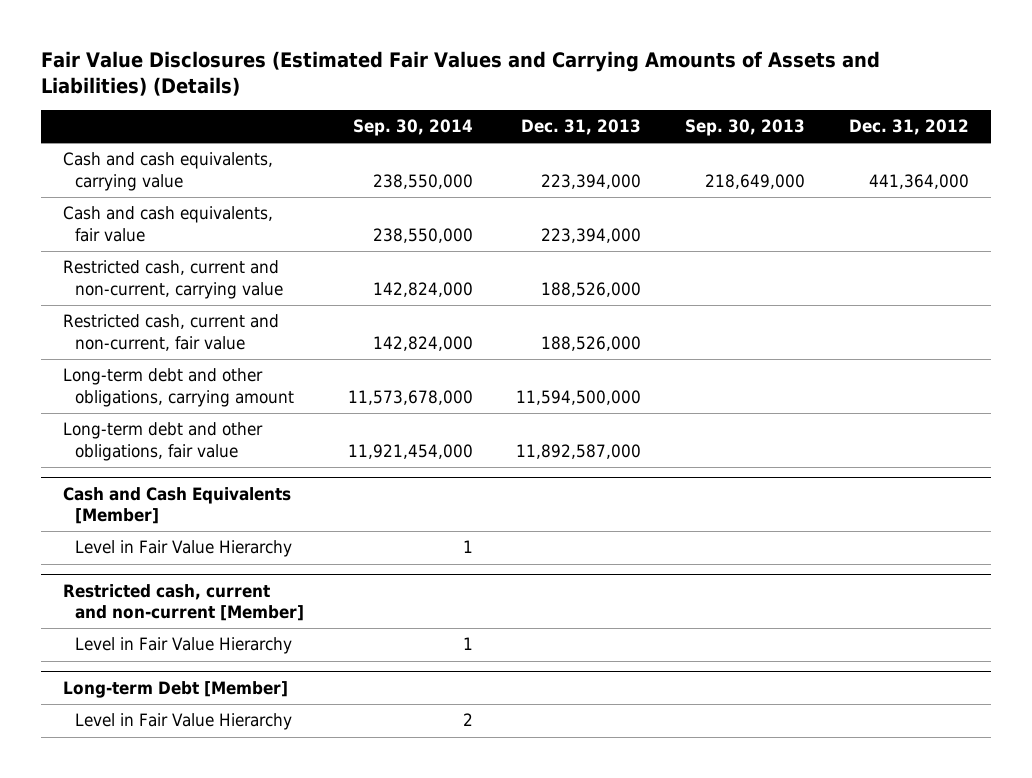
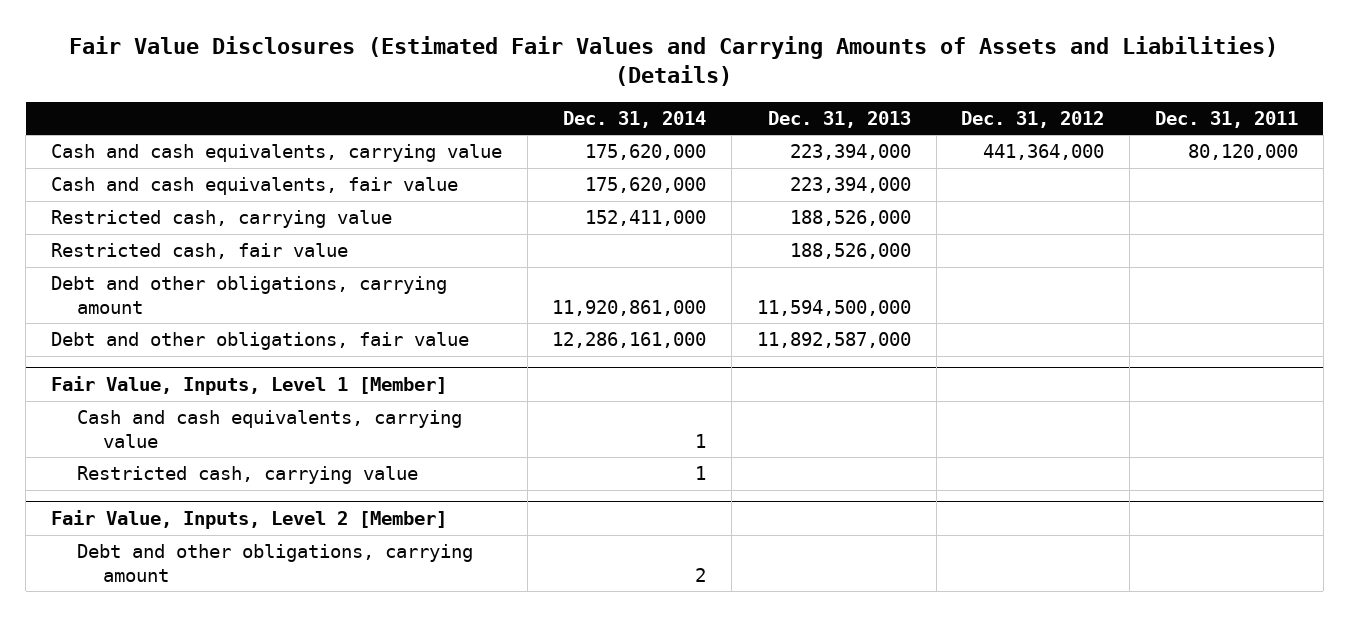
[352,118,473,136] Sep. 30, 2014 -> none
[685,118,806,136] Sep. 30, 2013 -> none
none -> [563,110,707,128] Dec. 31, 2014
none -> [1155,110,1299,128] Dec. 31, 2011
[62,486,291,525] Cash and Cash Equivalents [Member] -> none
[74,540,292,558] Level in Fair Value Hierarchy -> none
[62,583,304,622] Restricted cash, current and non-current [Member] -> none
[74,637,292,655] Level in Fair Value Hierarchy -> none
[62,680,288,698] Long-term Debt [Member] -> none
[74,713,292,731] Level in Fair Value Hierarchy -> none
[62,260,283,299] Restricted cash, current and non-current, carrying value -> [50,210,392,229] Restricted cash, carrying value
[62,314,279,351] Restricted cash, current and non-current, fair value -> [50,243,348,260] Restricted cash, fair value
[62,368,294,407] Long-term debt and other obligations, carrying amount -> [50,276,447,314] Debt and other obligations, carrying amount
[62,422,263,461] Long-term debt and other obligations, fair value -> [50,332,469,351] Debt and other obligations, fair value
none -> [50,376,447,396] Fair Value, Inputs, Level 1 [Member]
none -> [76,410,462,448] Cash and cash equivalents, carrying value
none -> [76,466,418,485] Restricted cash, carrying value
none -> [50,510,447,530] Fair Value, Inputs, Level 2 [Member]
none -> [76,544,473,582] Debt and other obligations, carrying amount

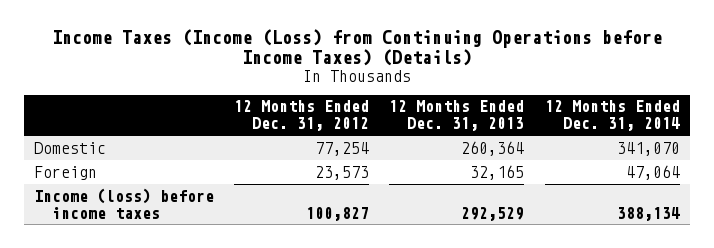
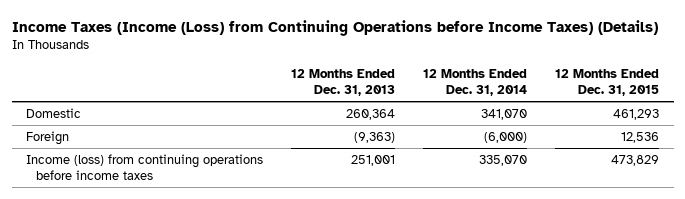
[234,100,370,132] 12 Months Ended Dec. 31, 2012 -> none
none -> [555,68,660,96] 12 Months Ended Dec. 31, 2015
[470,164,525,180] 32,165 -> [354,131,396,143] (9,363)
[625,164,680,180] 47,064 -> [484,131,528,143] (6,000)
[33,187,214,219] Income (loss) before income taxes -> [25,153,263,180] Income (loss) from continuing operations before income taxes
[461,206,525,221] 292,529 -> [351,154,396,166] 251,001
[616,206,680,221] 388,134 -> [479,154,528,166] 335,070

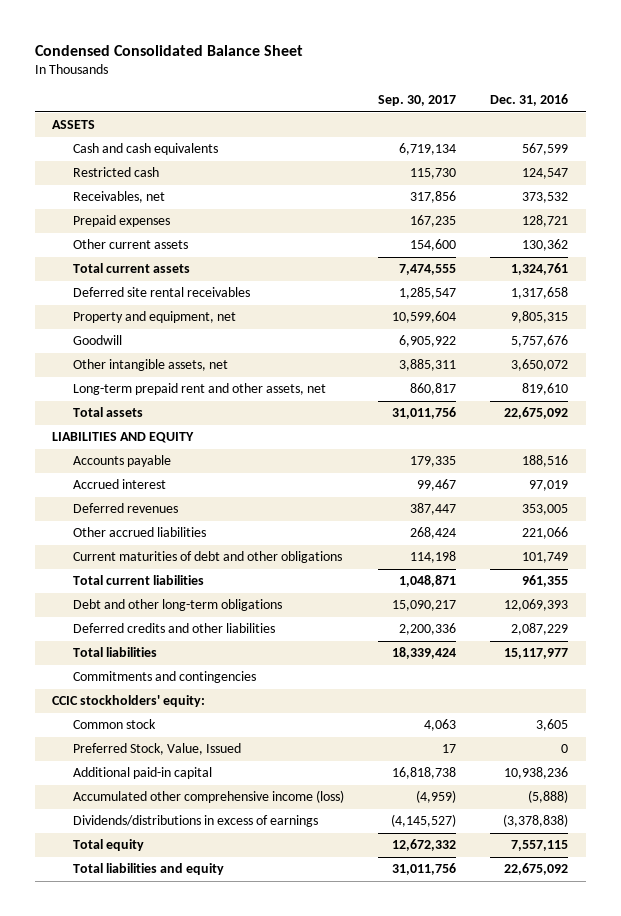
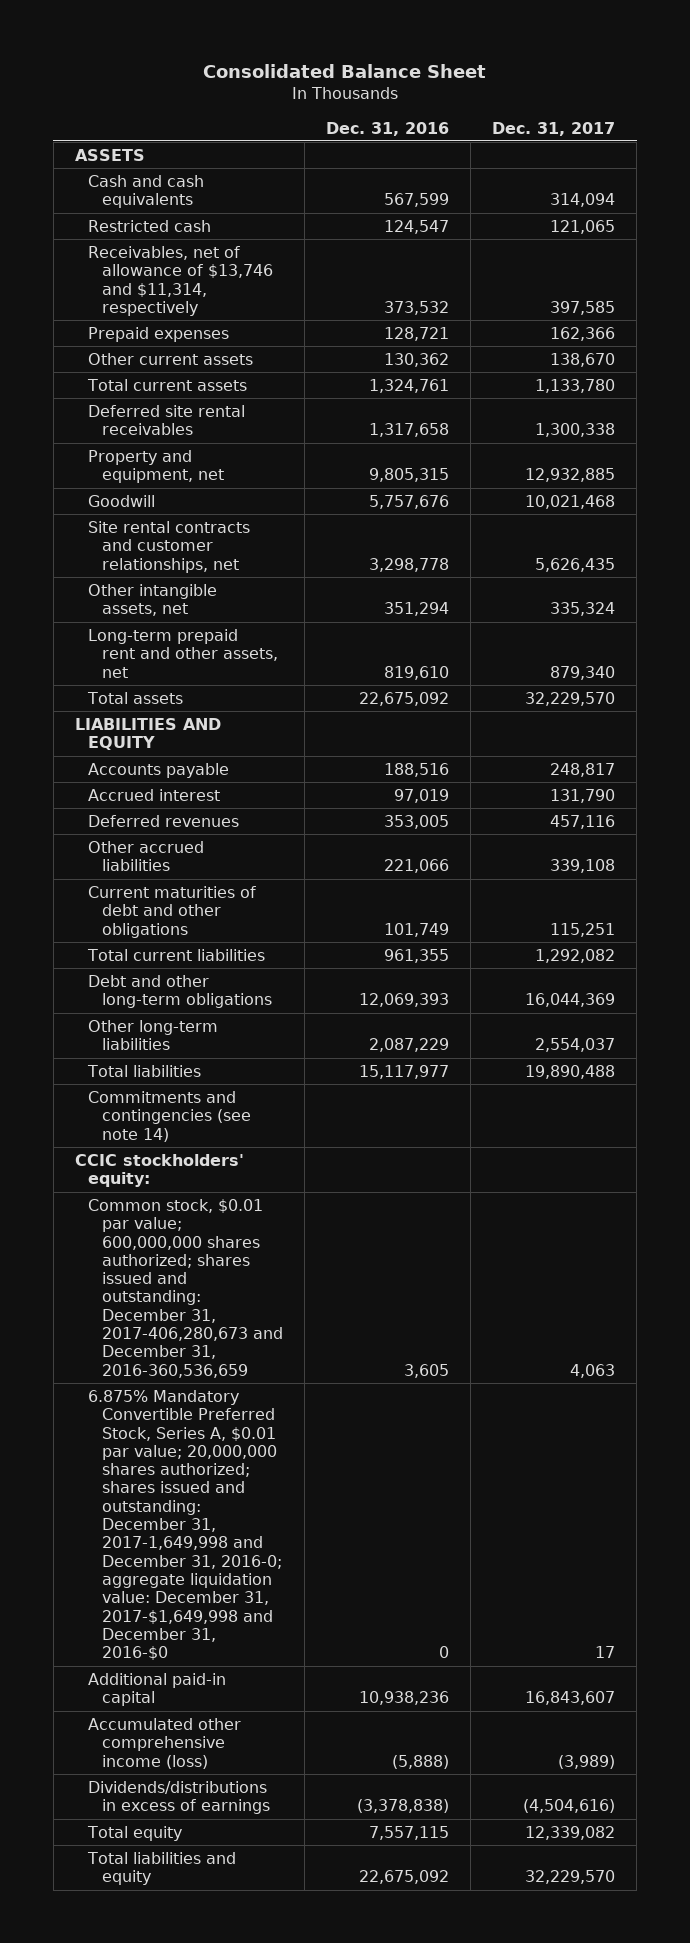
[35,45,304,57] Condensed Consolidated Balance Sheet -> [202,63,486,78] Consolidated Balance Sheet
[378,94,457,106] Sep. 30, 2017 -> none
none -> [492,121,616,136] Dec. 31, 2017
[72,191,165,204] Receivables, net -> [88,245,273,316] Receivables, net of allowance of $13,746 and $11,314, respectively
none -> [88,520,251,573] Site rental contracts and customer relationships, net
[511,359,569,372] 3,650,072 -> [383,602,449,617] 351,294
[72,623,275,634] Deferred credits and other liabilities -> [88,1019,219,1051] Other long-term liabilities
[72,671,256,684] Commitments and contingencies -> [88,1090,251,1142] Commitments and contingencies (see note 14)
[72,719,156,730] Common stock -> [88,1198,283,1378] Common stock, $0.01 par value; 600,000,000 shares authorized; shares issued and outstanding: December 31, 2017-406,280,673 and December 31, 2016-360,536,659
[72,743,241,756] Preferred Stock, Value, Issued -> [88,1389,282,1661] 6.875% Mandatory Convertible Preferred Stock, Series A, $0.01 par value; 20,000,000 shares authorized; shares issued and outstanding: December 31, 2017-1,649,998 and December 31, 2016-0; aggregate liquidation value: December 31, 2017-$1,649,998 and December 31, 2016-$0

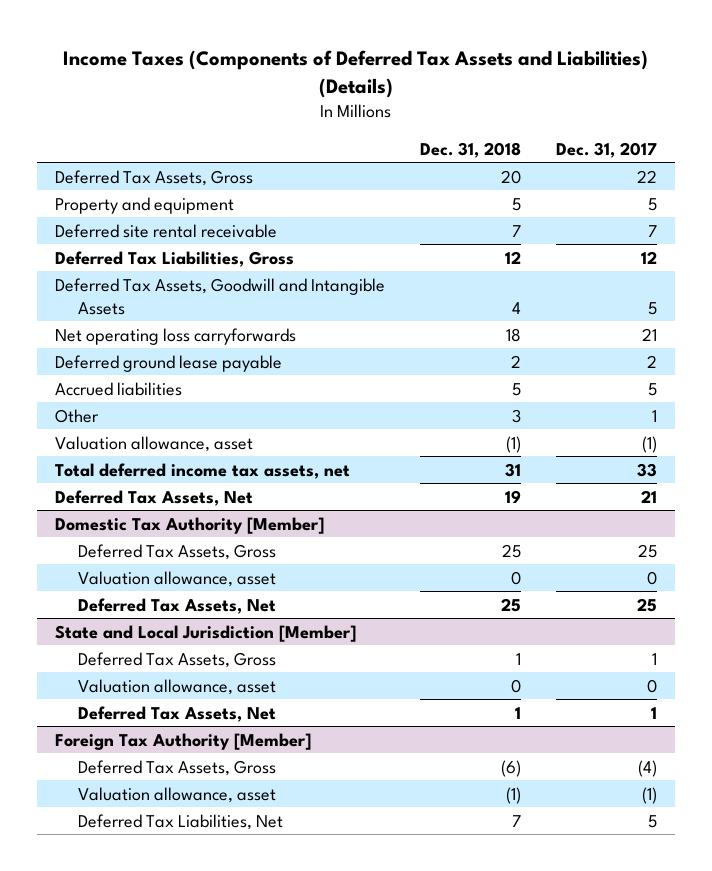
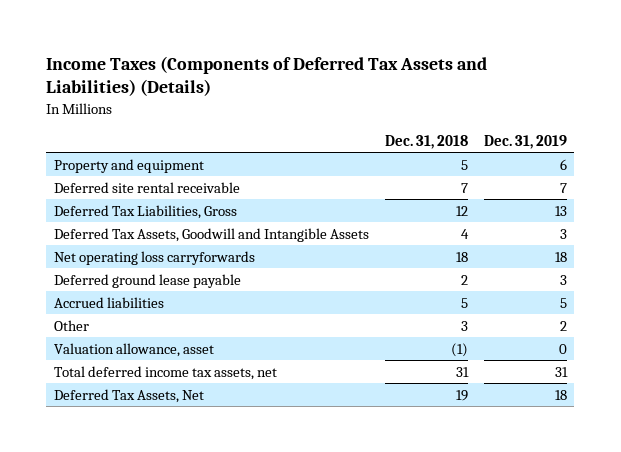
[556,141,658,158] Dec. 31, 2017 -> none
none -> [483,134,567,149] Dec. 31, 2019
[54,169,253,186] Deferred Tax Assets, Gross -> none
[54,516,324,534] Domestic Tax Authority [Member] -> none
[78,543,277,560] Deferred Tax Assets, Gross -> none
[78,570,277,587] Valuation allowance, asset -> none
[78,597,277,614] Deferred Tax Assets, Net -> none
[54,624,356,642] State and Local Jurisdiction [Member] -> none
[78,651,277,668] Deferred Tax Assets, Gross -> none
[78,678,277,695] Valuation allowance, asset -> none
[78,705,277,722] Deferred Tax Assets, Net -> none
[54,732,311,750] Foreign Tax Authority [Member] -> none
[78,759,277,776] Deferred Tax Assets, Gross -> none
[78,786,277,803] Valuation allowance, asset -> none
[78,813,284,830] Deferred Tax Liabilities, Net -> none

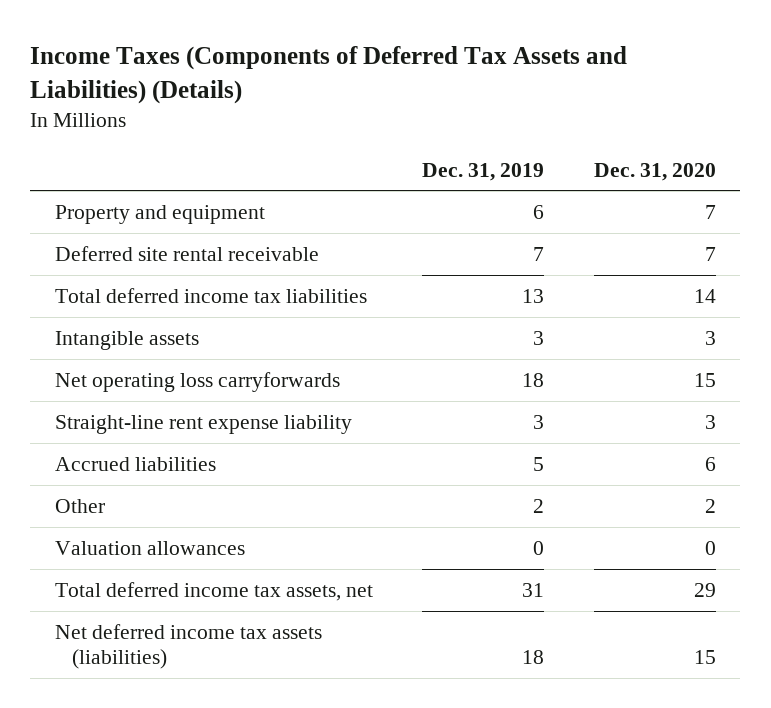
[384,134,468,149] Dec. 31, 2018 -> none
none -> [593,162,716,181] Dec. 31, 2020
[54,204,238,219] Deferred Tax Liabilities, Gross -> [55,287,368,303] Total deferred income tax liabilities
[54,227,370,242] Deferred Tax Assets, Goodwill and Intangible Assets -> [55,330,200,350] Intangible assets
[54,273,242,288] Deferred ground lease payable -> [55,414,353,434] Straight-line rent expense liability
[54,342,215,357] Valuation allowance, asset -> [55,540,246,555] Valuation allowances
[54,388,205,403] Deferred Tax Assets, Net -> [55,623,323,670] Net deferred income tax assets (liabilities)

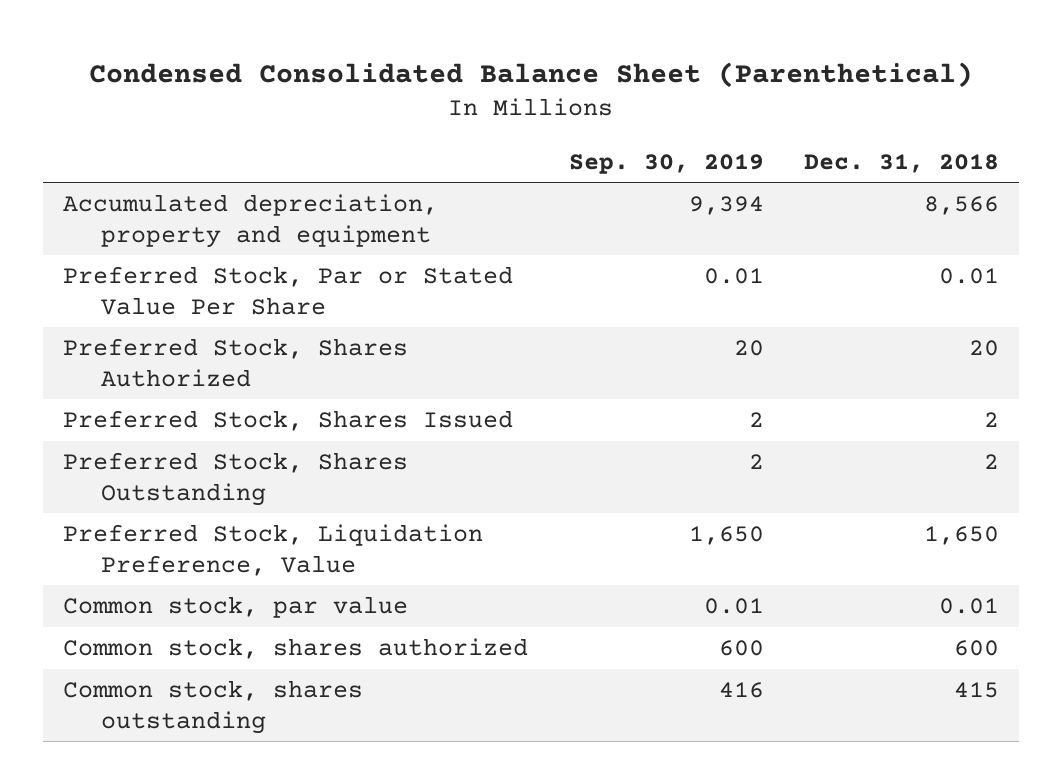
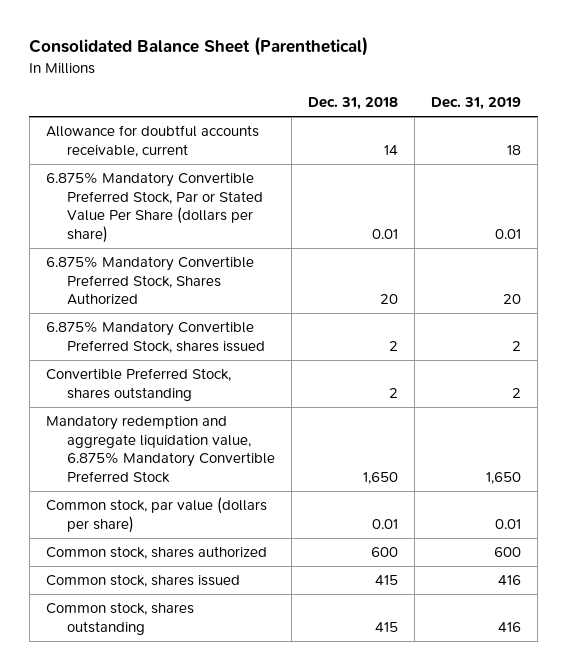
[89,61,974,88] Condensed Consolidated Balance Sheet (Parenthetical) -> [29,36,369,57] Consolidated Balance Sheet (Parenthetical)
[568,153,764,174] Sep. 30, 2019 -> none
none -> [430,96,521,110] Dec. 31, 2019
[63,194,439,248] Accumulated depreciation, property and equipment -> none
none -> [45,125,259,157] Allowance for doubtful accounts receivable, current
[63,266,514,315] Preferred Stock, Par or Stated Value Per Share -> [45,172,263,243] 6.875% Mandatory Convertible Preferred Stock, Par or Stated Value Per Share (dollars per share)
[63,338,409,387] Preferred Stock, Shares Authorized -> [45,256,254,306] 6.875% Mandatory Convertible Preferred Stock, Shares Authorized
[63,410,514,432] Preferred Stock, Shares Issued -> [45,321,265,353] 6.875% Mandatory Convertible Preferred Stock, shares issued
[63,452,409,506] Preferred Stock, Shares Outstanding -> [45,368,231,401] Convertible Preferred Stock, shares outstanding
[63,524,484,576] Preferred Stock, Liquidation Preference, Value -> [45,415,275,483] Mandatory redemption and aggregate liquidation value, 6.875% Mandatory Convertible Preferred Stock
[63,596,409,619] Common stock, par value -> [45,497,267,533] Common stock, par value (dollars per share)
none -> [45,574,240,588] Common stock, shares issued

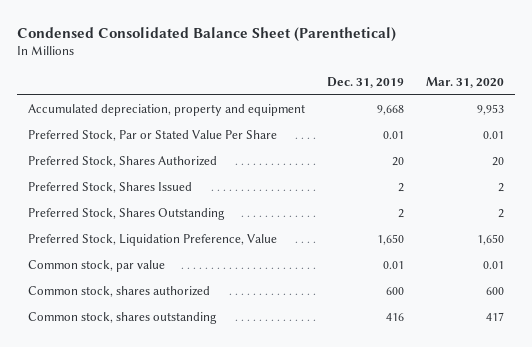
[29,36,369,57] Consolidated Balance Sheet (Parenthetical) -> [17,26,397,42] Condensed Consolidated Balance Sheet (Parenthetical)
[307,96,398,110] Dec. 31, 2018 -> none
none -> [426,76,505,88] Mar. 31, 2020
[45,125,259,157] Allowance for doubtful accounts receivable, current -> none
none -> [28,104,306,117] Accumulated depreciation, property and equipment
[45,172,263,243] 6.875% Mandatory Convertible Preferred Stock, Par or Stated Value Per Share (dollars per share) -> [28,130,278,142] Preferred Stock, Par or Stated Value Per Share
[45,256,254,306] 6.875% Mandatory Convertible Preferred Stock, Shares Authorized -> [28,156,218,168] Preferred Stock, Shares Authorized
[45,321,265,353] 6.875% Mandatory Convertible Preferred Stock, shares issued -> [28,182,193,194] Preferred Stock, Shares Issued
[45,368,231,401] Convertible Preferred Stock, shares outstanding -> [28,208,226,221] Preferred Stock, Shares Outstanding
[45,415,275,483] Mandatory redemption and aggregate liquidation value, 6.875% Mandatory Convertible Preferred Stock -> [28,234,278,247] Preferred Stock, Liquidation Preference, Value
[45,497,267,533] Common stock, par value (dollars per share) -> [28,260,166,273] Common stock, par value
[45,574,240,588] Common stock, shares issued -> none

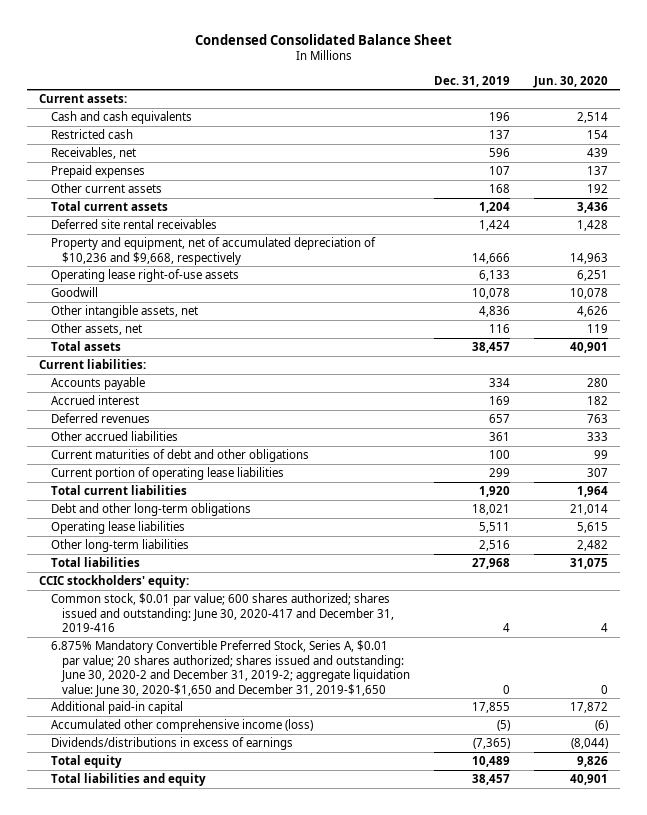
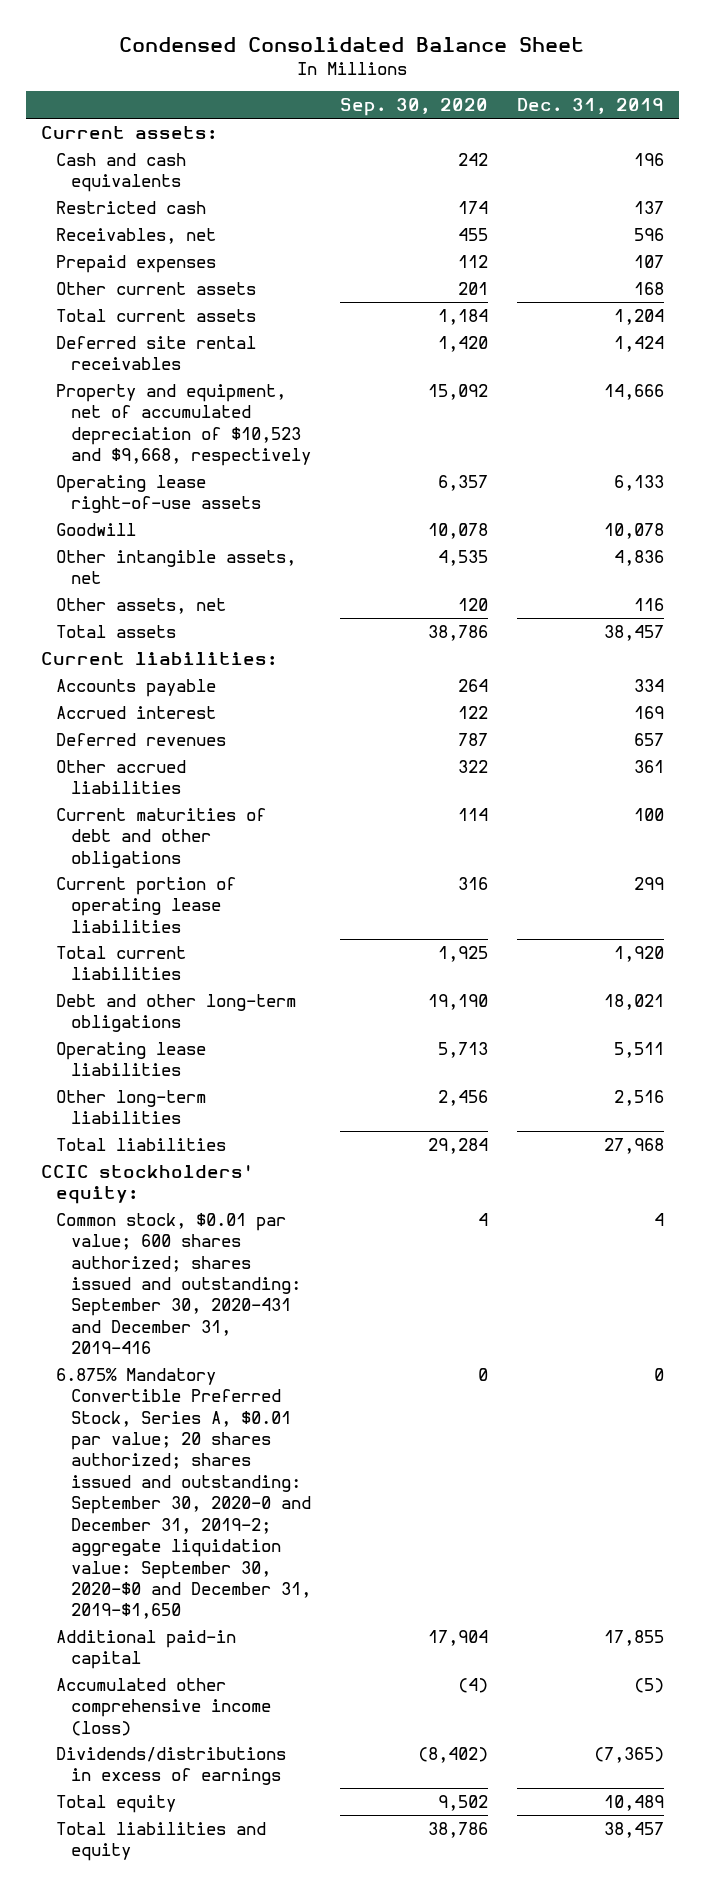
[533,75,609,88] Jun. 30, 2020 -> none
none -> [339,98,488,117] Sep. 30, 2020
[50,236,376,265] Property and equipment, net of accumulated depreciation of $10,236 and $9,668, respectively -> [55,383,311,466] Property and equipment, net of accumulated depreciation of $10,523 and $9,668, respectively
[50,592,394,633] Common stock, $0.01 par value; 600 shares authorized; shares issued and outstanding: June 30, 2020-417 and December 31, 2019-416 -> [55,1212,301,1355] Common stock, $0.01 par value; 600 shares authorized; shares issued and outstanding: September 30, 2020-431 and December 31, 2019-416
[50,639,410,697] 6.875% Mandatory Convertible Preferred Stock, Series A, $0.01 par value; 20 shares authorized; shares issued and outstanding: June 30, 2020-2 and December 31, 2019-2; aggregate liquidation value: June 30, 2020-$1,650 and December 31, 2019-$1,650 -> [55,1367,311,1620] 6.875% Mandatory Convertible Preferred Stock, Series A, $0.01 par value; 20 shares authorized; shares issued and outstanding: September 30, 2020-0 and December 31, 2019-2; aggregate liquidation value: September 30, 2020-$0 and December 31, 2019-$1,650

